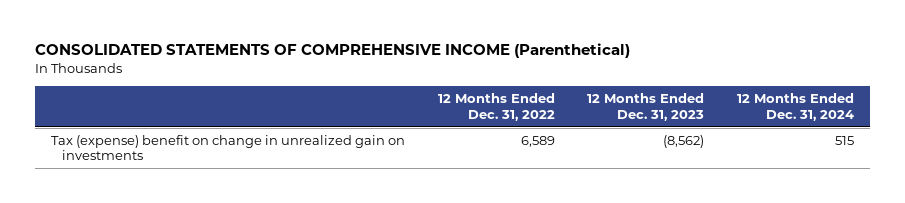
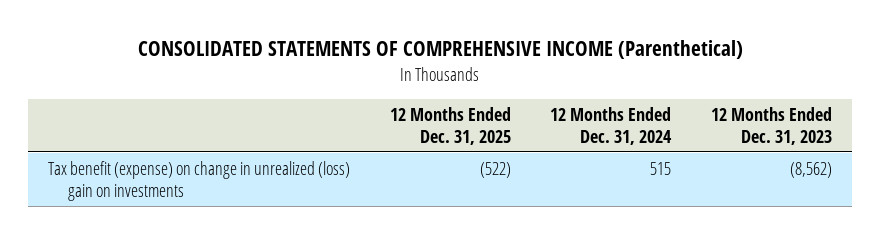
[437,93,555,121] 12 Months Ended Dec. 31, 2022 -> none
none -> [389,106,511,145] 12 Months Ended Dec. 31, 2025
[51,135,406,161] Tax (expense) benefit on change in unrealized gain on investments -> [47,160,350,202] Tax benefit (expense) on change in unrealized (loss) gain on investments

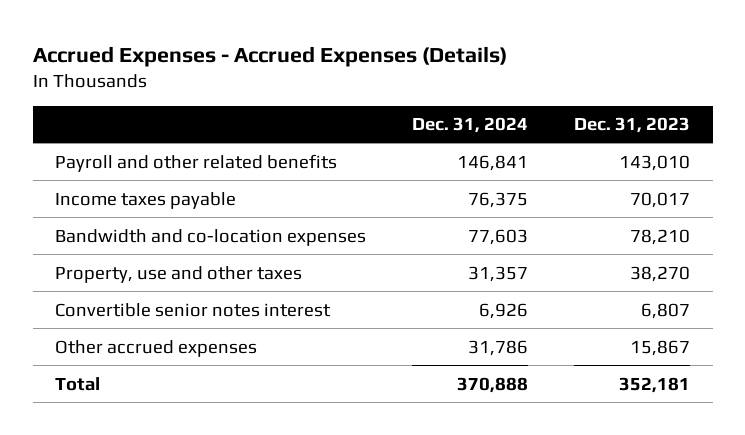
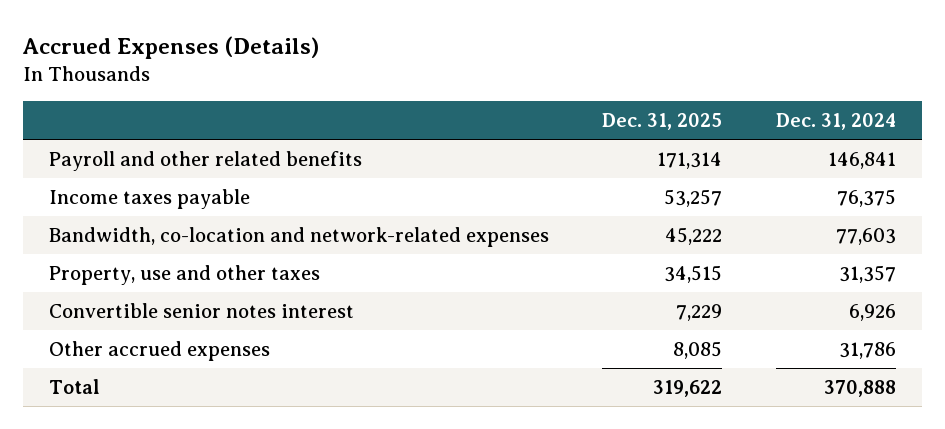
[32,45,507,67] Accrued Expenses - Accrued Expenses (Details) -> [21,35,319,59] Accrued Expenses (Details)
[573,117,690,134] Dec. 31, 2023 -> none
none -> [602,112,723,130] Dec. 31, 2025
[55,228,367,246] Bandwidth and co-location expenses -> [49,227,550,248] Bandwidth, co-location and network-related expenses

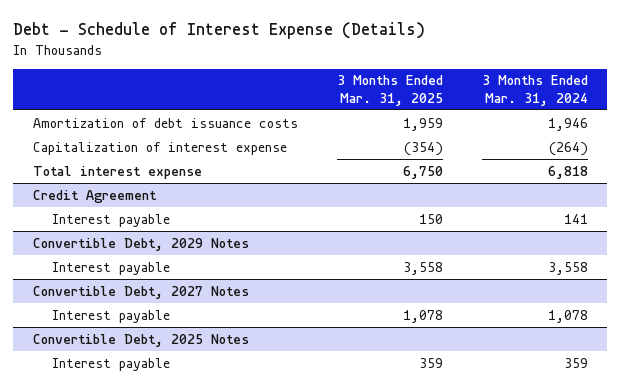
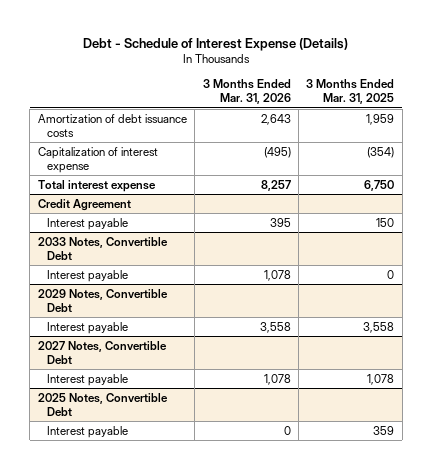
[481,75,588,107] 3 Months Ended Mar. 31, 2024 -> none
none -> [202,78,291,105] 3 Months Ended Mar. 31, 2026
none -> [37,236,168,261] 2033 Notes, Convertible Debt
none -> [46,269,128,282] Interest payable
[32,237,249,251] Convertible Debt, 2029 Notes -> [37,288,168,313] 2029 Notes, Convertible Debt
[32,285,249,299] Convertible Debt, 2027 Notes -> [37,340,167,365] 2027 Notes, Convertible Debt
[32,333,249,347] Convertible Debt, 2025 Notes -> [37,392,168,417] 2025 Notes, Convertible Debt

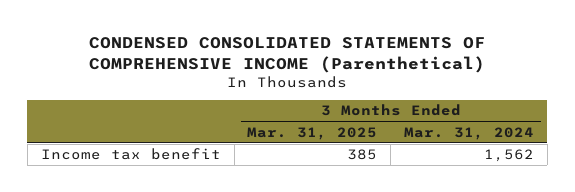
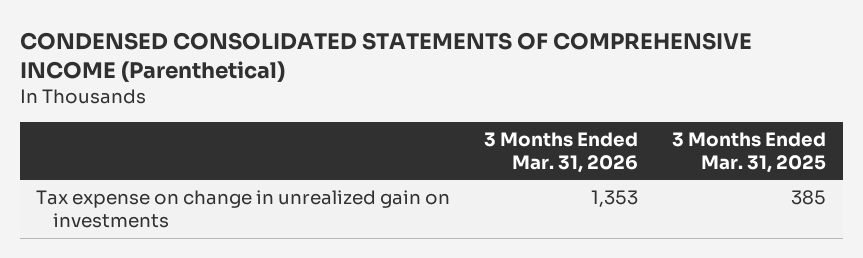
[404,126,535,140] Mar. 31, 2024 -> none
none -> [484,131,639,173] 3 Months Ended Mar. 31, 2026
[40,148,221,161] Income tax benefit -> [36,190,451,229] Tax expense on change in unrealized gain on investments

